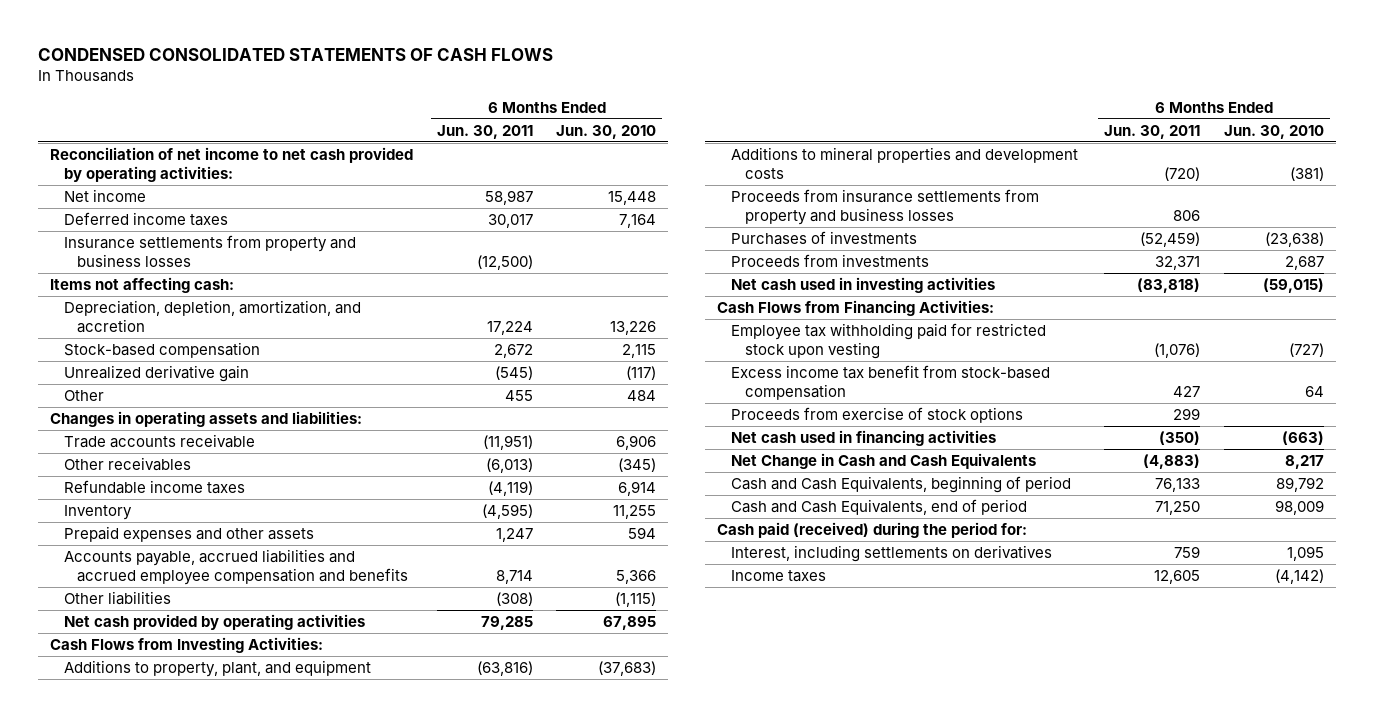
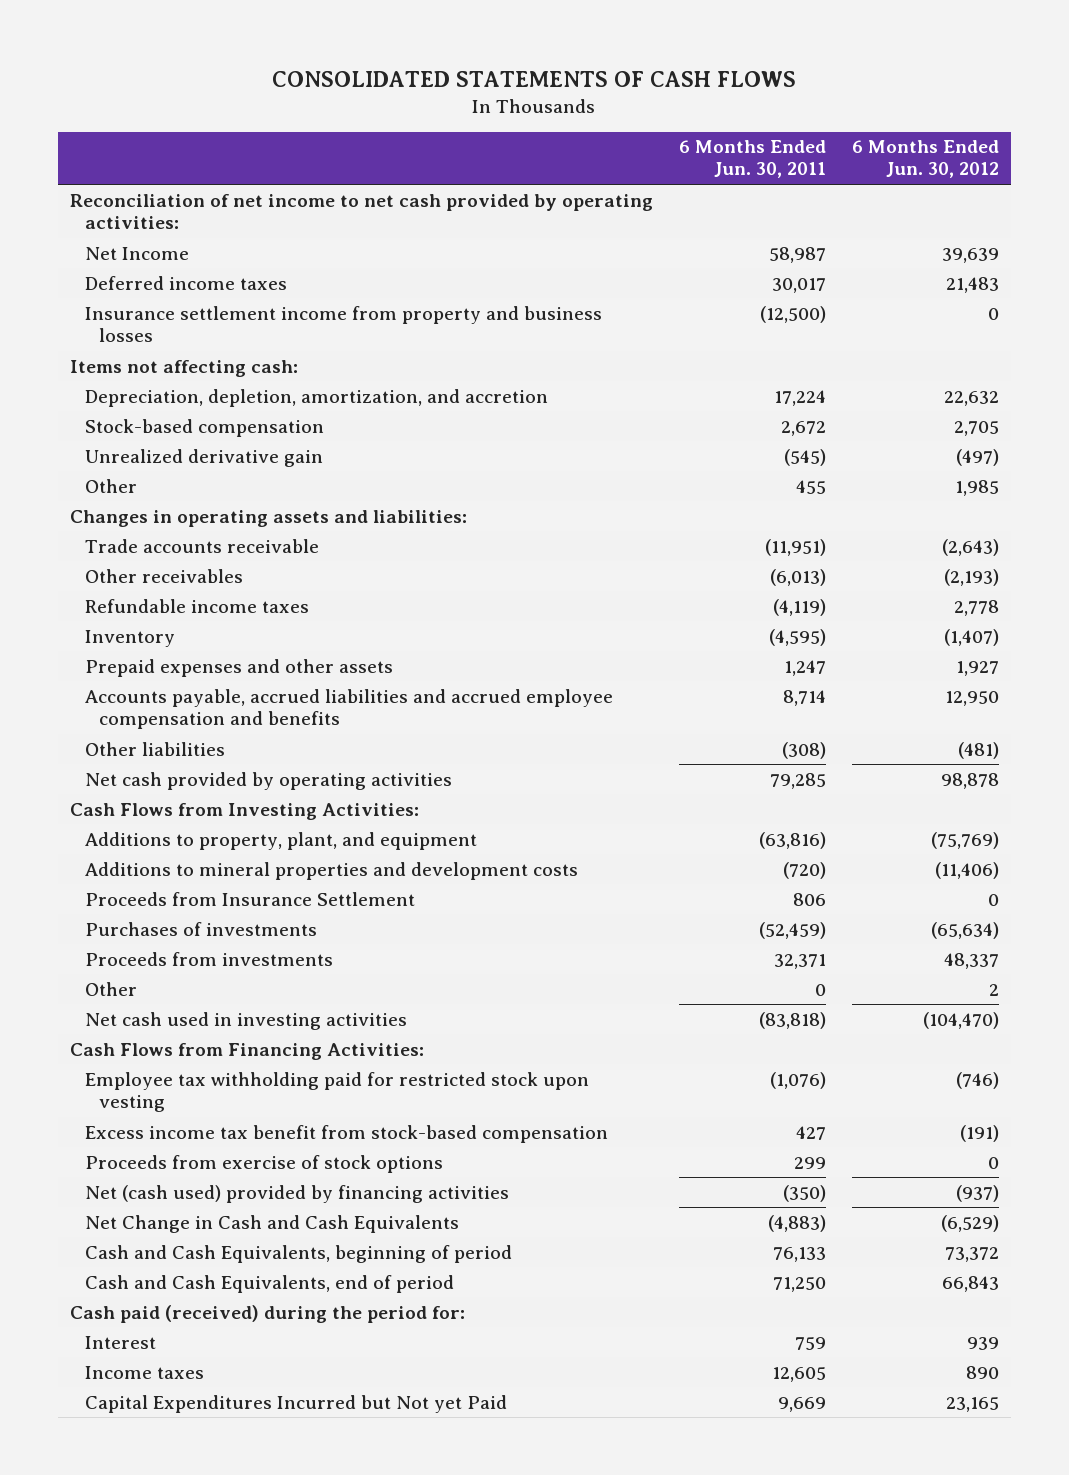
[38,48,554,62] CONDENSED CONSOLIDATED STATEMENTS OF CASH FLOWS -> [272,71,797,88] CONSOLIDATED STATEMENTS OF CASH FLOWS
[556,124,657,139] Jun. 30, 2010 -> none
none -> [851,140,999,179] 6 Months Ended Jun. 30, 2012
[63,188,146,202] Net income -> [84,246,189,260] Net Income
[63,234,356,267] Insurance settlements from property and business losses -> [84,305,602,342] Insurance settlement income from property and business losses
[730,188,1039,225] Proceeds from insurance settlements from property and business losses -> [84,891,415,906] Proceeds from Insurance Settlement
none -> [84,981,137,996] Other
[730,429,996,446] Net cash used in financing activities -> [84,1184,509,1203] Net (cash used) provided by financing activities
[730,544,1052,562] Interest, including settlements on derivatives -> [84,1335,156,1349] Interest
none -> [84,1394,507,1413] Capital Expenditures Incurred but Not yet Paid

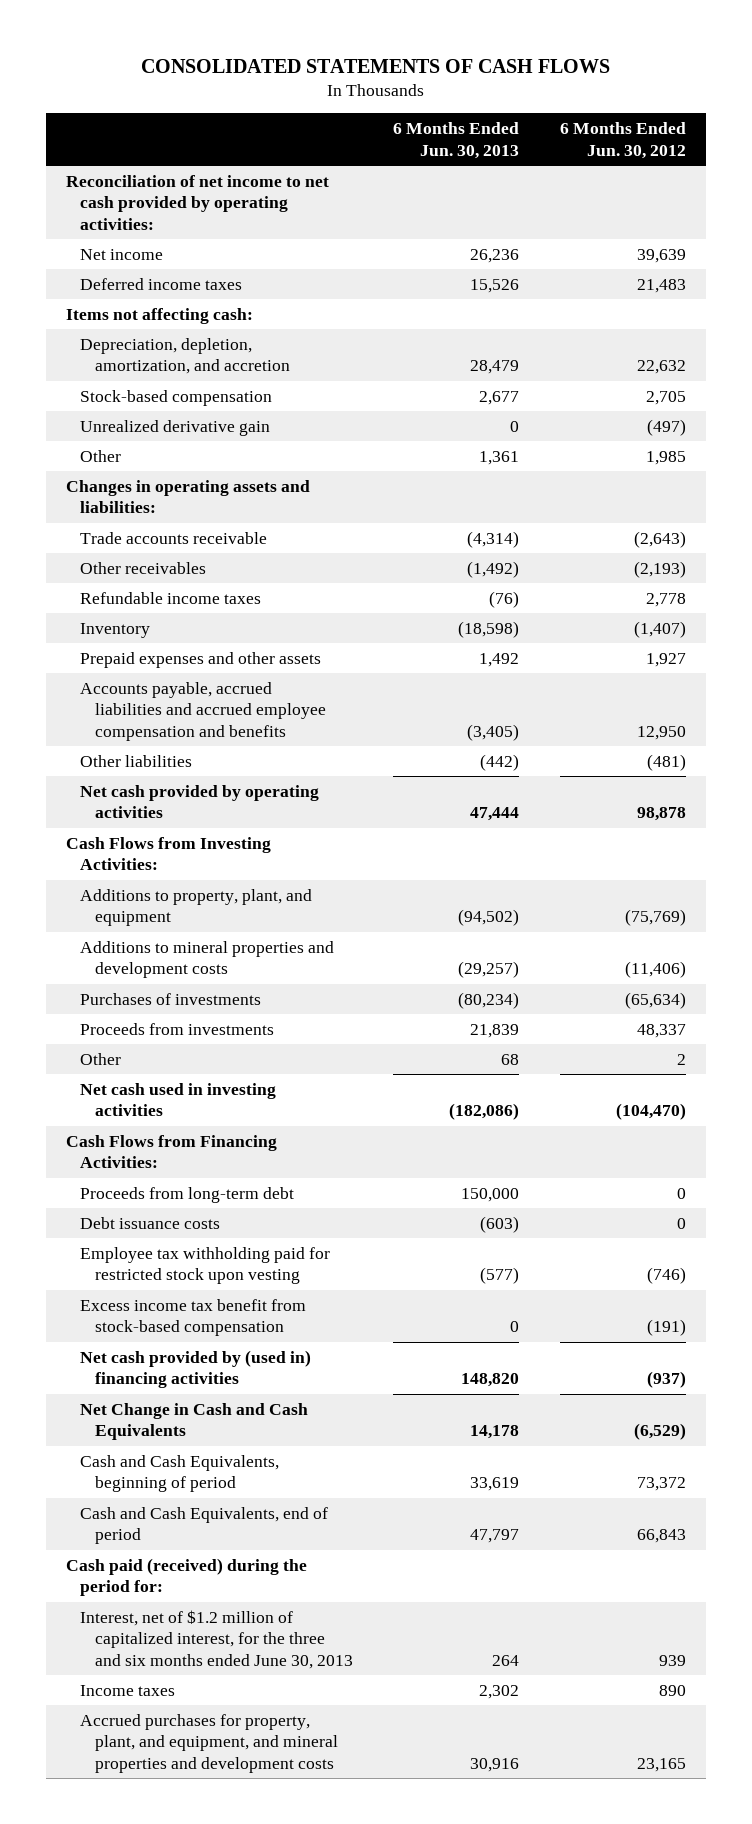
[678,140,826,179] 6 Months Ended Jun. 30, 2011 -> none
none -> [393,122,520,159] 6 Months Ended Jun. 30, 2013
[84,246,189,260] Net Income -> [80,248,164,260] Net income
[84,305,602,342] Insurance settlement income from property and business losses -> none
[84,891,415,906] Proceeds from Insurance Settlement -> none
none -> [80,1186,295,1203] Proceeds from long-term debt
none -> [80,1216,221,1229] Debt issuance costs
[84,1154,443,1173] Proceeds from exercise of stock options -> none
[84,1184,509,1203] Net (cash used) provided by financing activities -> [80,1349,312,1389] Net cash provided by (used in) financing activities
[84,1335,156,1349] Interest -> [80,1609,353,1669] Interest, net of $1.2 million of capitalized interest, for the three and six months ended June 30, 2013
[84,1394,507,1413] Capital Expenditures Incurred but Not yet Paid -> [80,1713,338,1773] Accrued purchases for property, plant, and equipment, and mineral properties and development costs

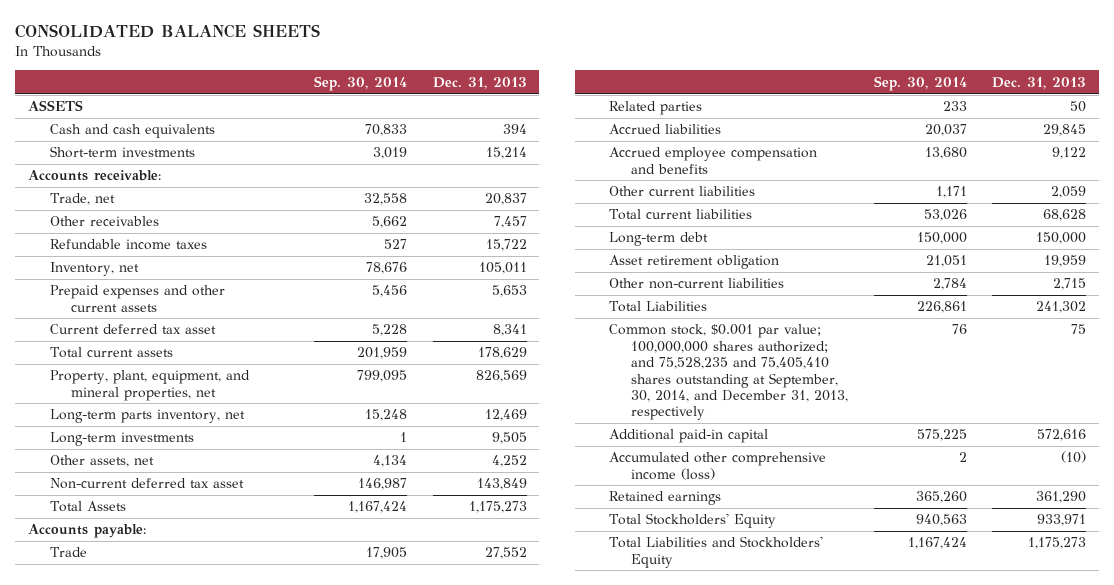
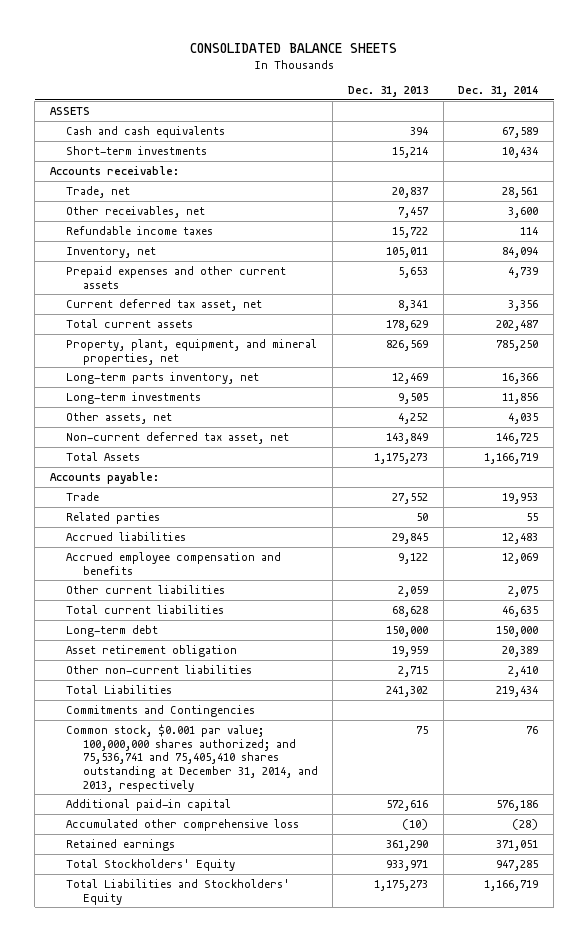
[313,75,407,91] Sep. 30, 2014 -> none
none -> [458,86,539,98] Dec. 31, 2014
[49,216,159,227] Other receivables -> [66,205,206,218] Other receivables, net
[49,324,216,335] Current deferred tax asset -> [66,298,263,311] Current deferred tax asset, net
[49,478,244,490] Non-current deferred tax asset -> [66,431,290,444] Non-current deferred tax asset, net
none -> [66,704,256,717] Commitments and Contingencies
[609,324,848,421] Common stock, $0.001 par value; 100,000,000 shares authorized; and 75,528,235 and 75,405,410 shares outstanding at September, 30, 2014, and December 31, 2013, respectively -> [66,723,318,792] Common stock, $0.001 par value; 100,000,000 shares authorized; and 75,536,741 and 75,405,410 shares outstanding at December 31, 2014, and 2013, respectively
[609,452,827,480] Accumulated other comprehensive income (loss) -> [66,818,300,831] Accumulated other comprehensive loss

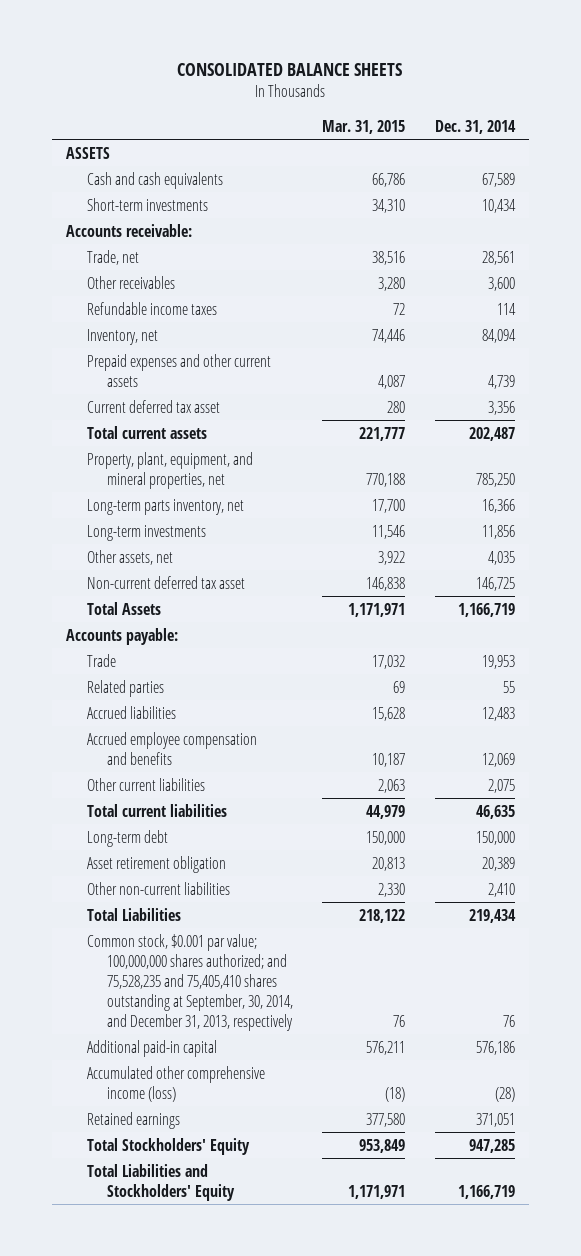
[348,86,429,98] Dec. 31, 2013 -> none
none -> [322,119,406,134] Mar. 31, 2015
[66,205,206,218] Other receivables, net -> [86,275,175,289] Other receivables
[66,298,263,311] Current deferred tax asset, net -> [86,399,220,413] Current deferred tax asset
[66,431,290,444] Non-current deferred tax asset, net -> [86,575,245,589] Non-current deferred tax asset
[66,704,256,717] Commitments and Contingencies -> none
[66,723,318,792] Common stock, $0.001 par value; 100,000,000 shares authorized; and 75,536,741 and 75,405,410 shares outstanding at December 31, 2014, and 2013, respectively -> [86,933,293,1032] Common stock, $0.001 par value; 100,000,000 shares authorized; and 75,528,235 and 75,405,410 shares outstanding at September, 30, 2014, and December 31, 2013, respectively
[66,818,300,831] Accumulated other comprehensive loss -> [86,1065,265,1102] Accumulated other comprehensive income (loss)

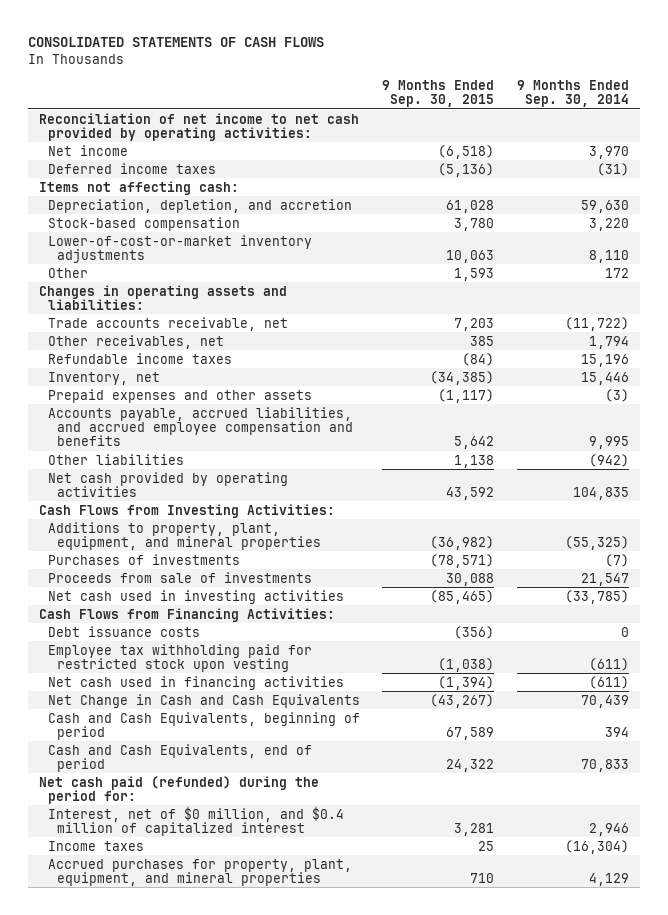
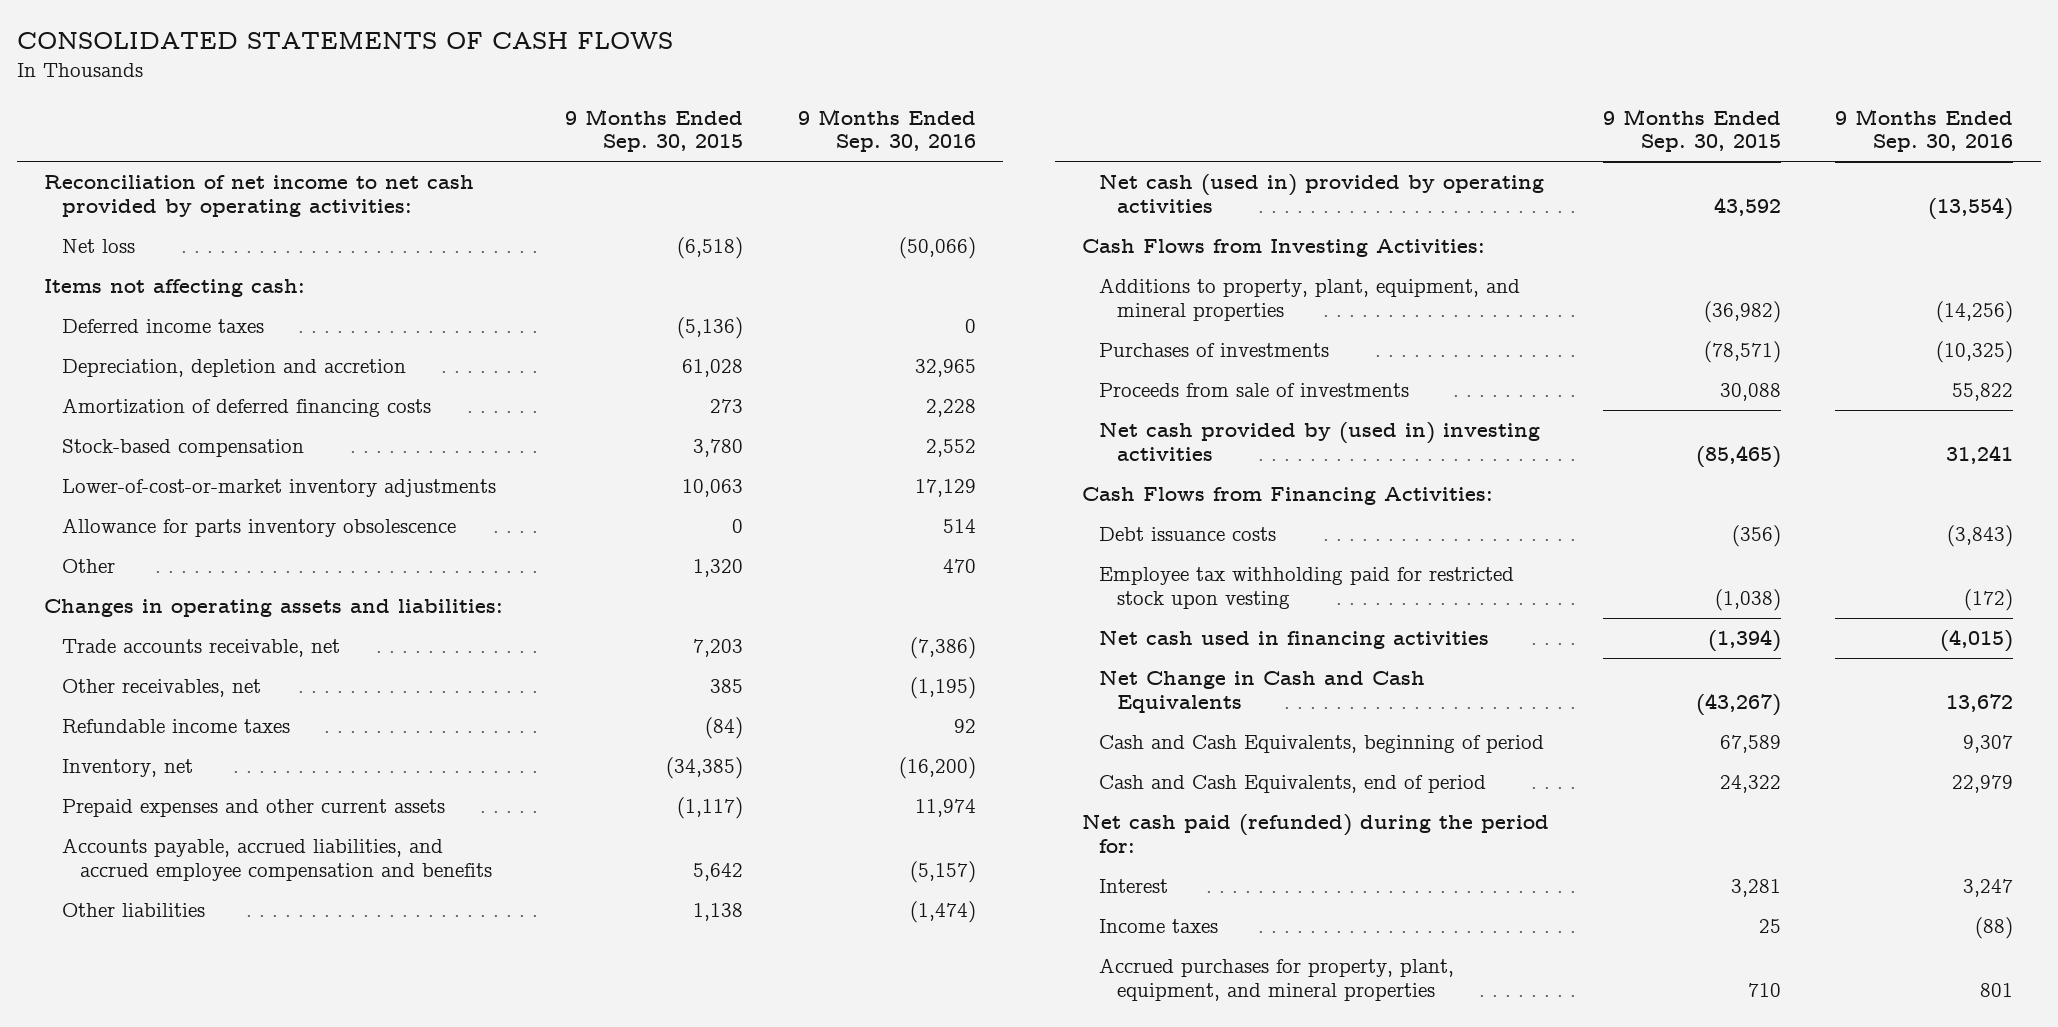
[516,79,629,108] 9 Months Ended Sep. 30, 2014 -> none
none -> [797,108,976,153] 9 Months Ended Sep. 30, 2016
[48,144,129,156] Net income -> [61,239,135,254] Net loss
[48,162,217,174] Deferred income taxes -> [61,319,264,334] Deferred income taxes
[48,198,353,213] Depreciation, depletion, and accretion -> [61,359,406,378] Depreciation, depletion and accretion
none -> [61,398,431,418] Amortization of deferred financing costs
none -> [61,518,456,538] Allowance for parts inventory obsolescence
[454,267,495,281] 1,593 -> [693,559,744,578] 1,320
[48,388,313,403] Prepaid expenses and other assets -> [61,799,445,818] Prepaid expenses and other current assets
[48,471,289,497] Net cash provided by operating activities -> [1099,174,1545,213] Net cash (used in) provided by operating activities
[48,589,345,604] Net cash used in investing activities -> [1099,422,1541,461] Net cash provided by (used in) investing activities
[48,805,345,836] Interest, net of $0 million, and $0.4 million of capitalized interest -> [1099,879,1169,894] Interest

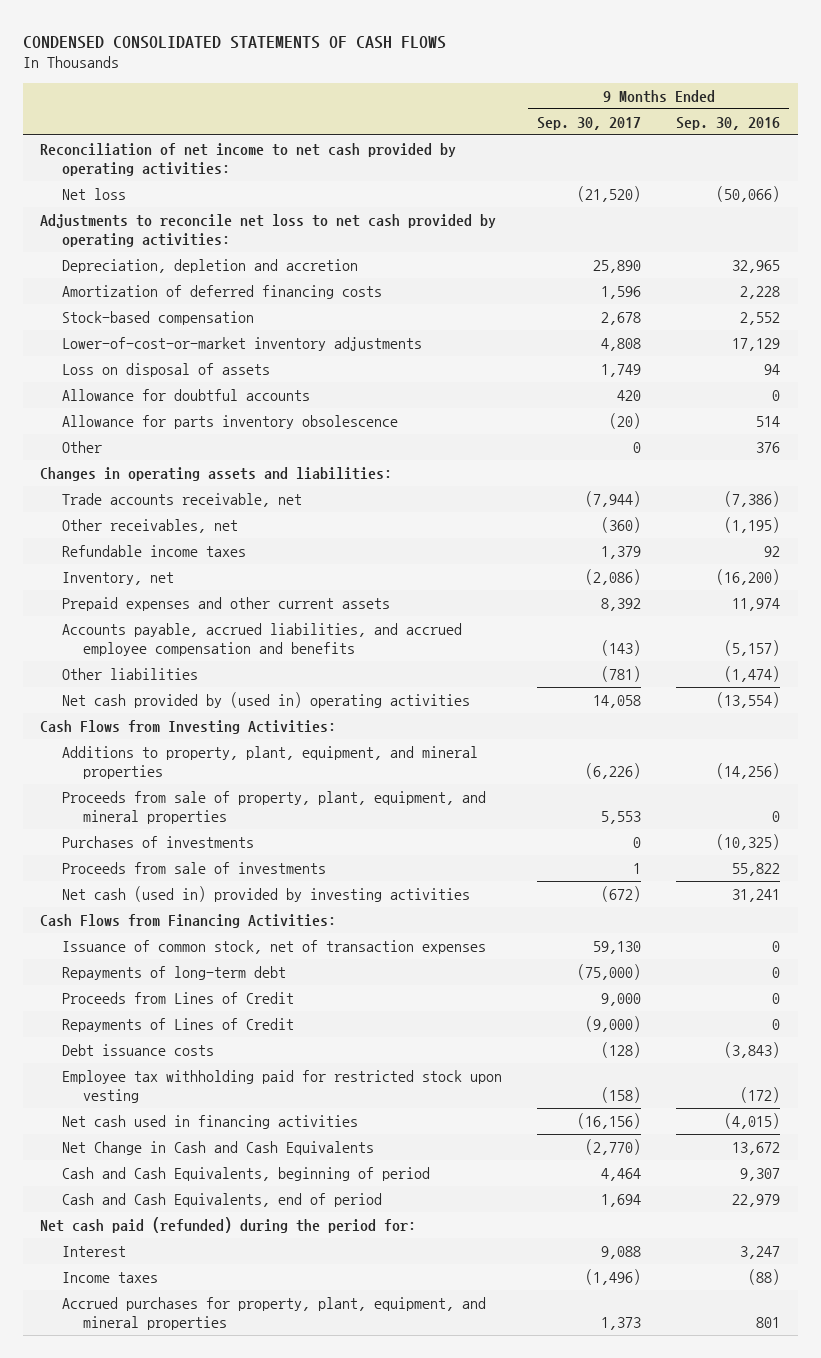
[16,31,673,50] CONSOLIDATED STATEMENTS OF CASH FLOWS -> [22,35,446,49] CONDENSED CONSOLIDATED STATEMENTS OF CASH FLOWS
[565,108,744,153] 9 Months Ended Sep. 30, 2015 -> none
none -> [537,116,642,130] Sep. 30, 2017
[61,319,264,334] Deferred income taxes -> none
[44,279,306,298] Items not affecting cash: -> [40,213,497,247] Adjustments to reconcile net loss to net cash provided by operating activities:
none -> [61,362,270,377] Loss on disposal of assets
none -> [61,388,310,401] Allowance for doubtful accounts
[942,559,976,574] 470 -> [756,441,781,453] 376
[1099,174,1545,213] Net cash (used in) provided by operating activities -> [61,691,470,708] Net cash provided by (used in) operating activities
none -> [61,790,486,824] Proceeds from sale of property, plant, equipment, and mineral properties
[1099,422,1541,461] Net cash provided by (used in) investing activities -> [61,885,470,902] Net cash (used in) provided by investing activities
none -> [61,939,486,954] Issuance of common stock, net of transaction expenses
none -> [61,965,286,980] Repayments of long-term debt
none -> [61,991,294,1004] Proceeds from Lines of Credit
none -> [61,1017,294,1032] Repayments of Lines of Credit

